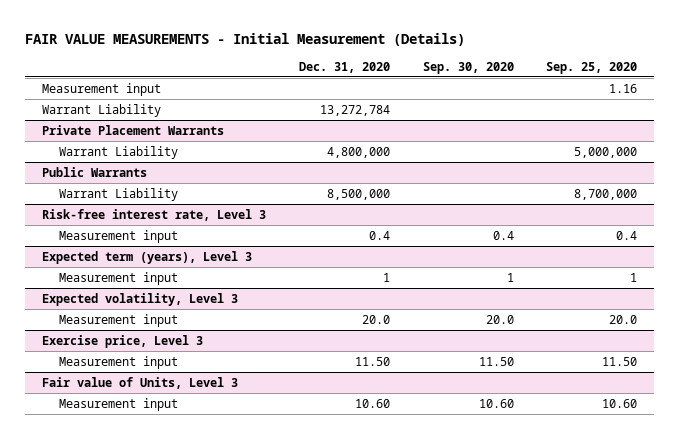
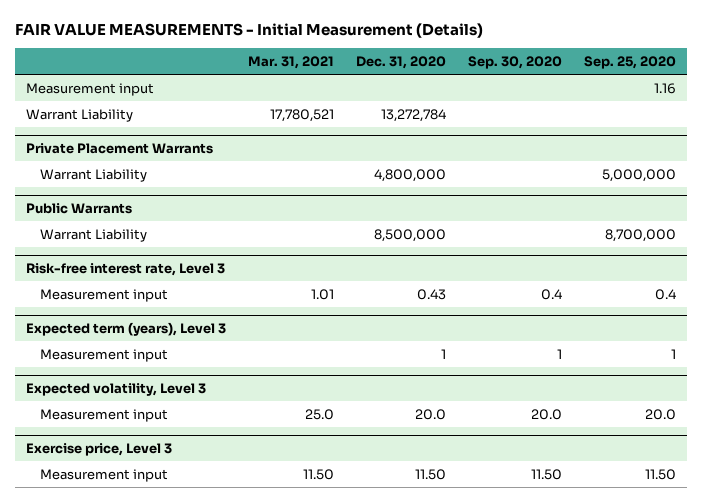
none -> [247,55,334,69] Mar. 31, 2021
[368,230,390,240] 0.4 -> [417,288,447,300] 0.43
[41,376,238,389] Fair value of Units, Level 3 -> none
[58,397,178,411] Measurement input -> none

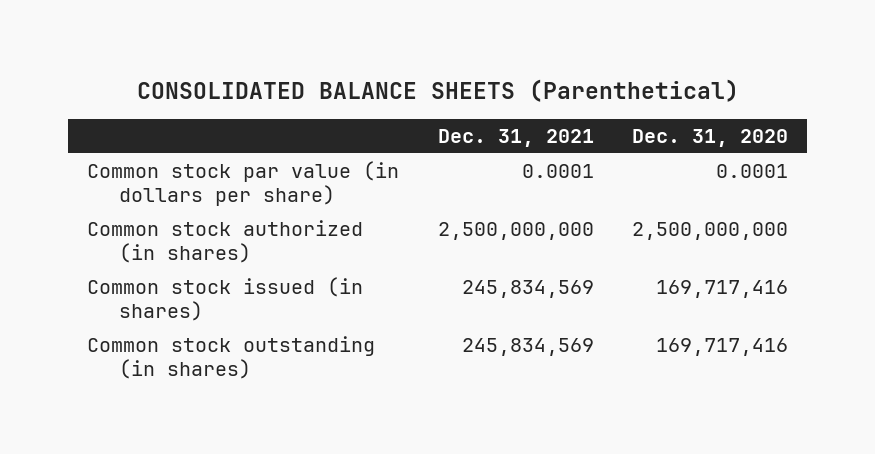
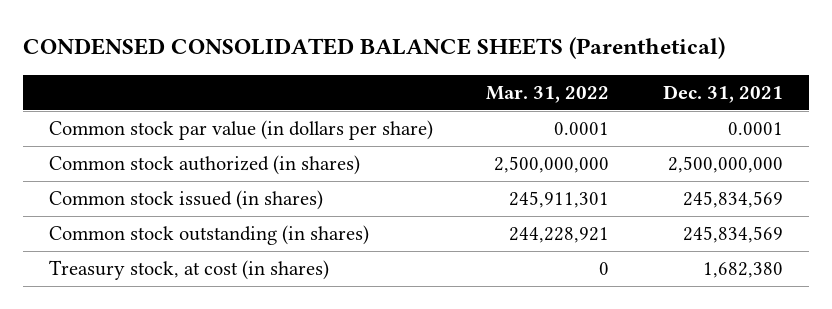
[136,79,739,103] CONSOLIDATED BALANCE SHEETS (Parenthetical) -> [22,37,725,60] CONDENSED CONSOLIDATED BALANCE SHEETS (Parenthetical)
[632,129,789,148] Dec. 31, 2020 -> none
none -> [486,85,610,103] Mar. 31, 2022
none -> [49,260,330,281] Treasury stock, at cost (in shares)

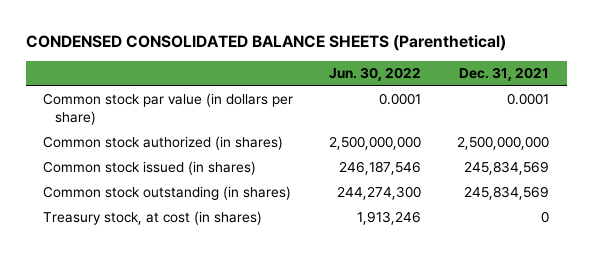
[486,85,610,103] Mar. 31, 2022 -> none
none -> [329,67,422,82] Jun. 30, 2022
[702,262,783,279] 1,682,380 -> [540,211,549,224] 0

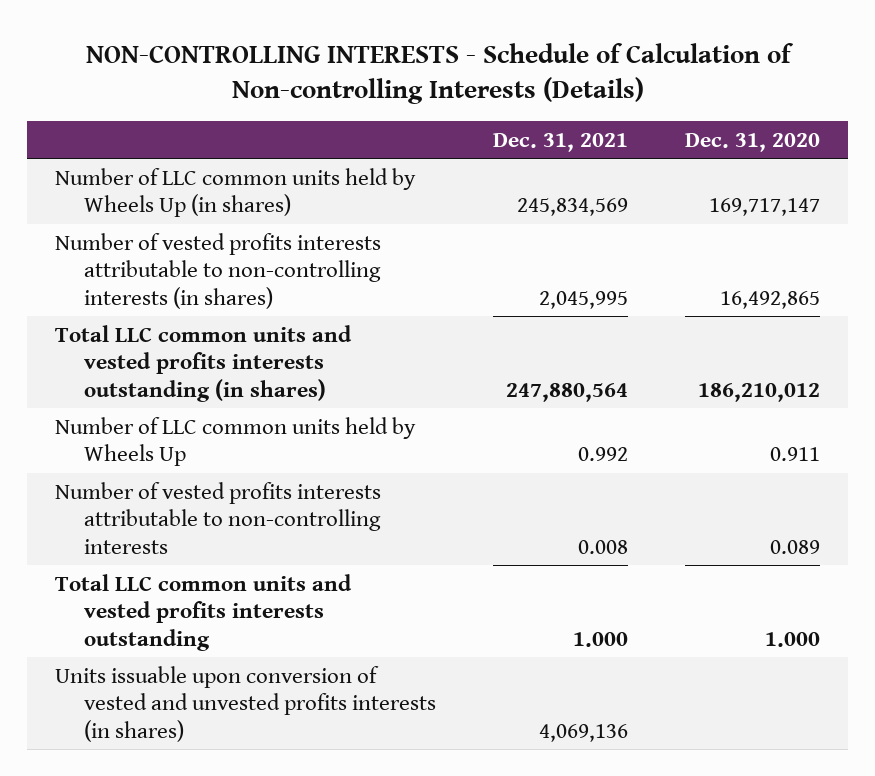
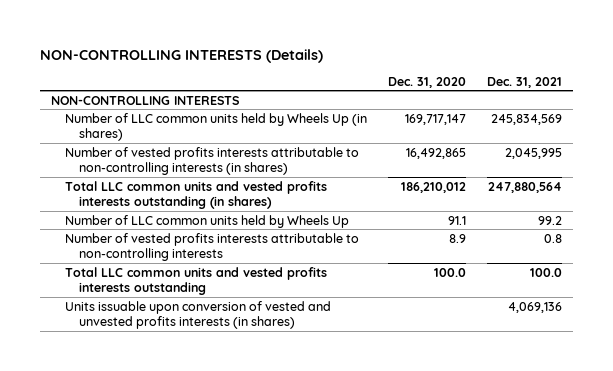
[85,42,794,105] NON-CONTROLLING INTERESTS - Schedule of Calculation of Non-controlling Interests (Details) -> [40,48,324,63] NON-CONTROLLING INTERESTS (Details)
none -> [50,95,239,105] NON-CONTROLLING INTERESTS
[578,447,629,462] 0.992 -> [538,215,563,225] 99.2
[769,447,820,462] 0.911 -> [448,215,467,225] 91.1
[578,539,629,554] 0.008 -> [544,233,563,243] 0.8
[769,539,820,554] 0.089 -> [449,233,467,243] 8.9
[573,631,629,647] 1.000 -> [530,267,563,277] 100.0
[764,631,820,647] 1.000 -> [434,267,467,277] 100.0

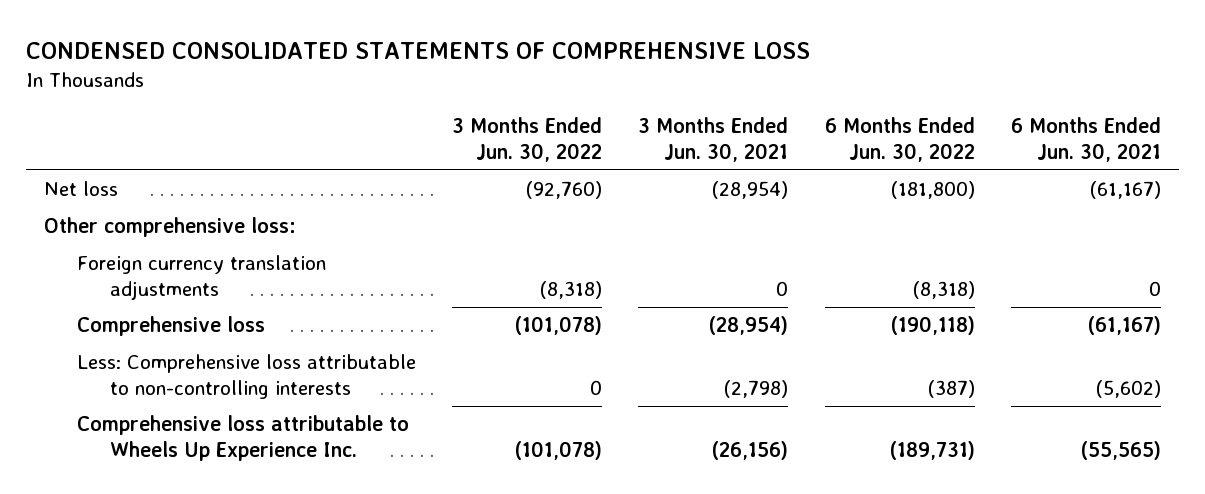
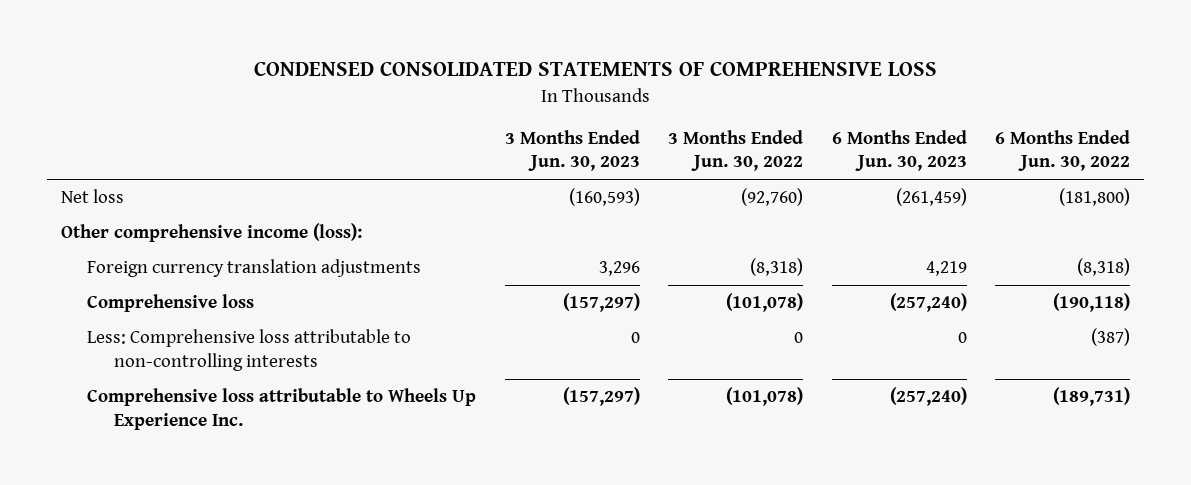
[638,117,789,162] 3 Months Ended Jun. 30, 2021 -> none
[1010,117,1161,162] 6 Months Ended Jun. 30, 2021 -> none
none -> [504,129,640,172] 3 Months Ended Jun. 30, 2023
none -> [831,129,967,172] 6 Months Ended Jun. 30, 2023
[44,217,297,238] Other comprehensive loss: -> [61,223,363,243] Other comprehensive income (loss):

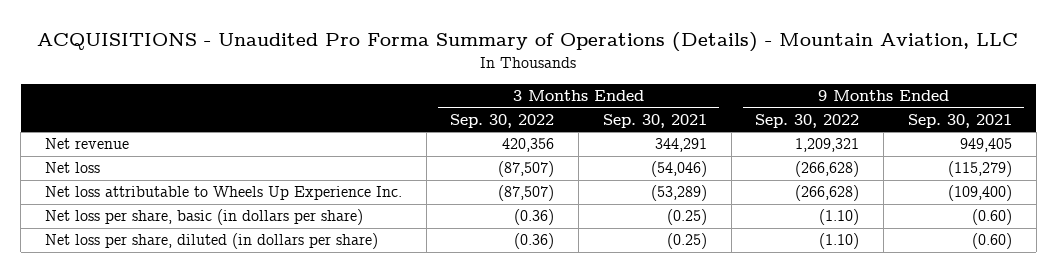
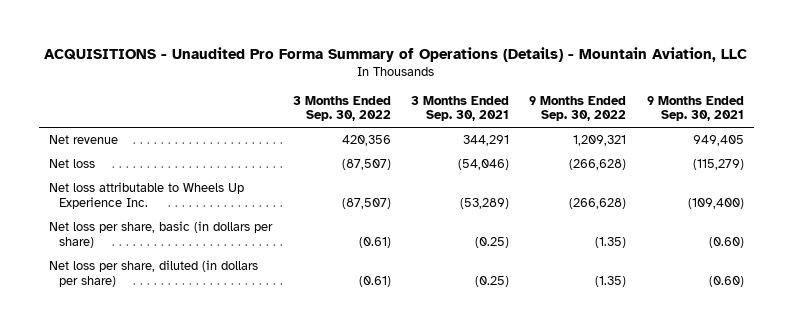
[514,209,555,226] (0.36) -> [358,237,391,249] (0.61)
[819,209,860,226] (1.10) -> [595,237,627,249] (1.35)
[514,233,555,250] (0.36) -> [358,276,391,288] (0.61)
[819,233,860,250] (1.10) -> [595,276,627,288] (1.35)

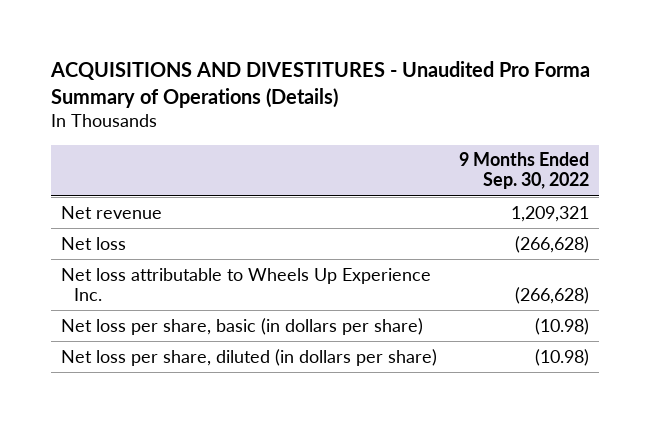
[44,46,748,62] ACQUISITIONS - Unaudited Pro Forma Summary of Operations (Details) - Mountain Aviation, LLC -> [49,61,590,109] ACQUISITIONS AND DIVESTITURES - Unaudited Pro Forma Summary of Operations (Details)
[292,95,391,122] 3 Months Ended Sep. 30, 2022 -> none
[410,95,509,122] 3 Months Ended Sep. 30, 2021 -> none
[646,95,744,122] 9 Months Ended Sep. 30, 2021 -> none
[595,237,627,249] (1.35) -> [534,317,589,335] (10.98)
[595,276,627,288] (1.35) -> [534,348,589,366] (10.98)

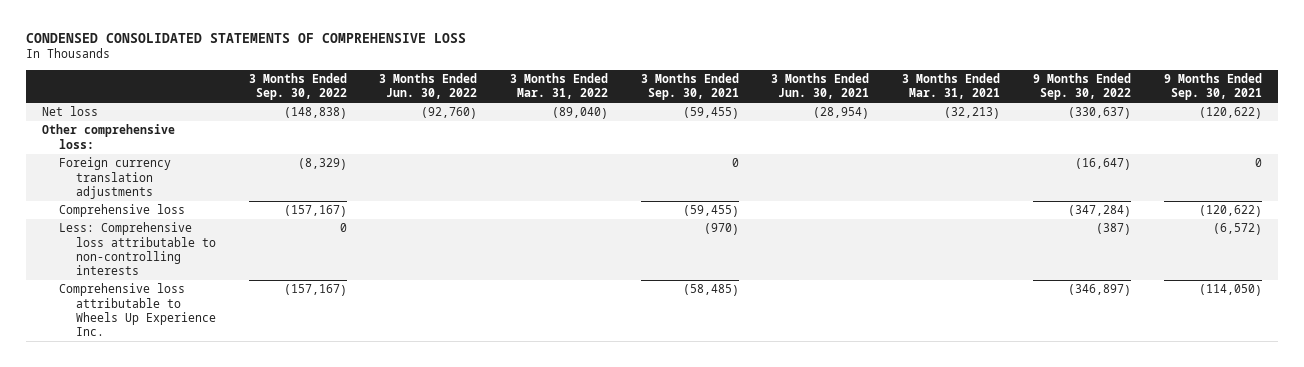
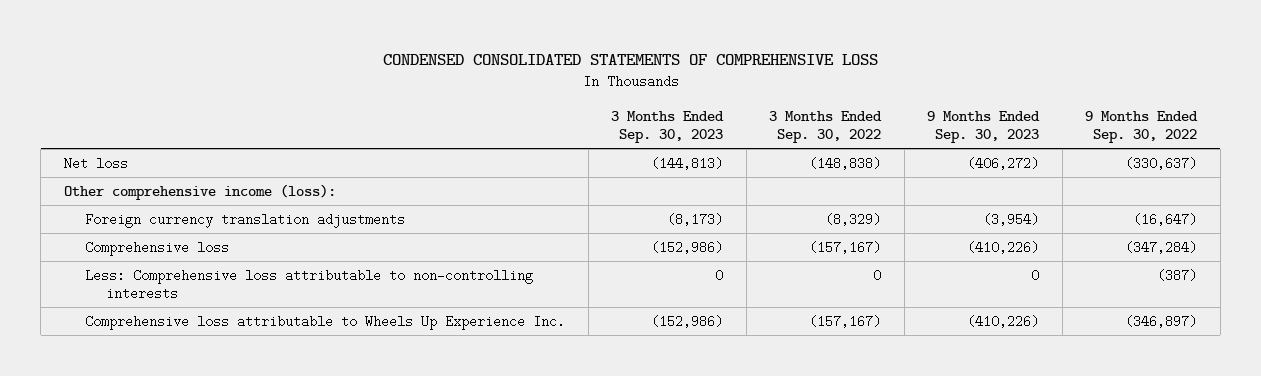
[379,72,478,100] 3 Months Ended Jun. 30, 2022 -> none
[510,72,609,100] 3 Months Ended Mar. 31, 2022 -> none
[640,72,739,101] 3 Months Ended Sep. 30, 2021 -> none
[771,72,870,100] 3 Months Ended Jun. 30, 2021 -> none
[902,72,1001,100] 3 Months Ended Mar. 31, 2021 -> none
[1163,72,1262,101] 9 Months Ended Sep. 30, 2021 -> none
none -> [611,110,725,144] 3 Months Ended Sep. 30, 2023
none -> [927,110,1041,144] 9 Months Ended Sep. 30, 2023
[41,124,175,149] Other comprehensive loss: -> [63,183,336,200] Other comprehensive income (loss):

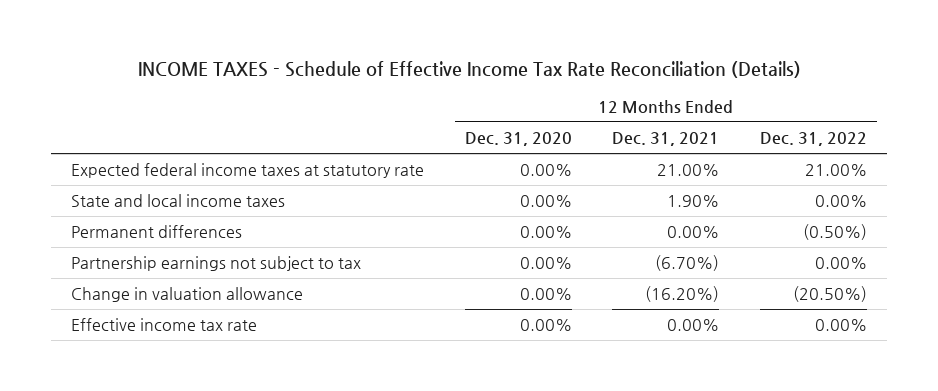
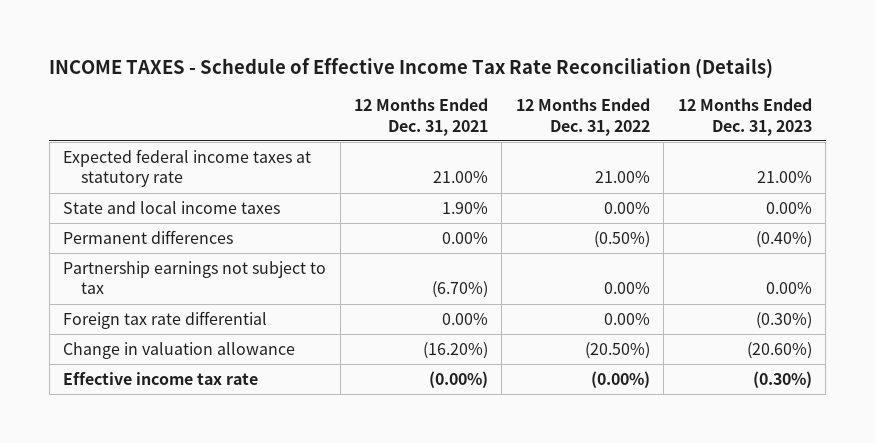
[464,132,572,147] Dec. 31, 2020 -> none
none -> [677,98,812,136] 12 Months Ended Dec. 31, 2023
none -> [63,311,268,330] Foreign tax rate differential
[667,319,720,332] 0.00% -> [429,371,489,389] (0.00%)
[814,319,867,332] 0.00% -> [590,371,650,389] (0.00%)

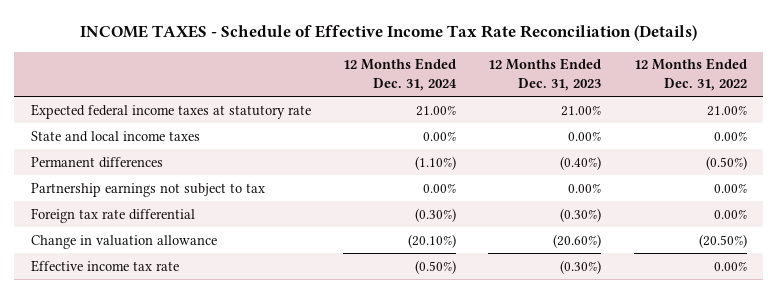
[354,98,489,136] 12 Months Ended Dec. 31, 2021 -> none
none -> [342,58,457,92] 12 Months Ended Dec. 31, 2024
[590,371,650,389] (0.00%) -> [713,260,747,271] 0.00%

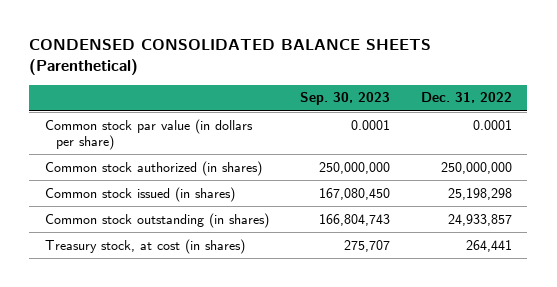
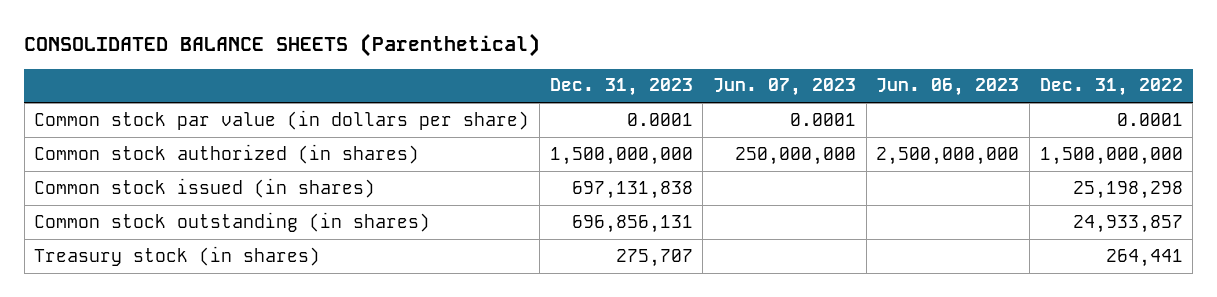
[29,39,432,76] CONDENSED CONSOLIDATED BALANCE SHEETS (Parenthetical) -> [24,33,541,58] CONSOLIDATED BALANCE SHEETS (Parenthetical)
[299,92,390,106] Sep. 30, 2023 -> none
none -> [549,78,693,97] Dec. 31, 2023
none -> [713,78,857,97] Jun. 07, 2023
none -> [876,78,1020,97] Jun. 06, 2023
[440,161,512,174] 250,000,000 -> [1039,146,1183,165] 1,500,000,000
[44,238,245,254] Treasury stock, at cost (in shares) -> [34,245,321,266] Treasury stock (in shares)

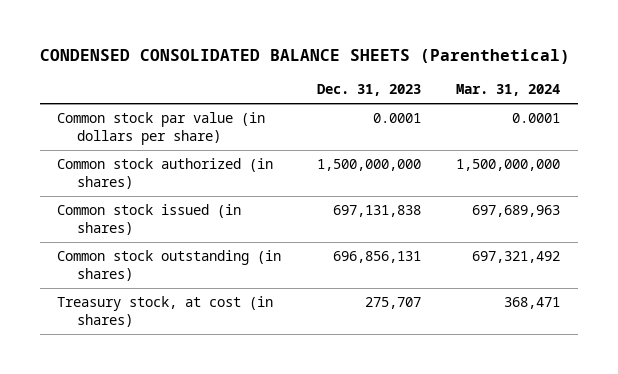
[24,33,541,58] CONSOLIDATED BALANCE SHEETS (Parenthetical) -> [39,49,570,65] CONDENSED CONSOLIDATED BALANCE SHEETS (Parenthetical)
[713,78,857,97] Jun. 07, 2023 -> none
[876,78,1020,97] Jun. 06, 2023 -> none
[1039,78,1183,97] Dec. 31, 2022 -> none
none -> [456,84,561,97] Mar. 31, 2024
[34,245,321,266] Treasury stock (in shares) -> [57,295,274,327] Treasury stock, at cost (in shares)

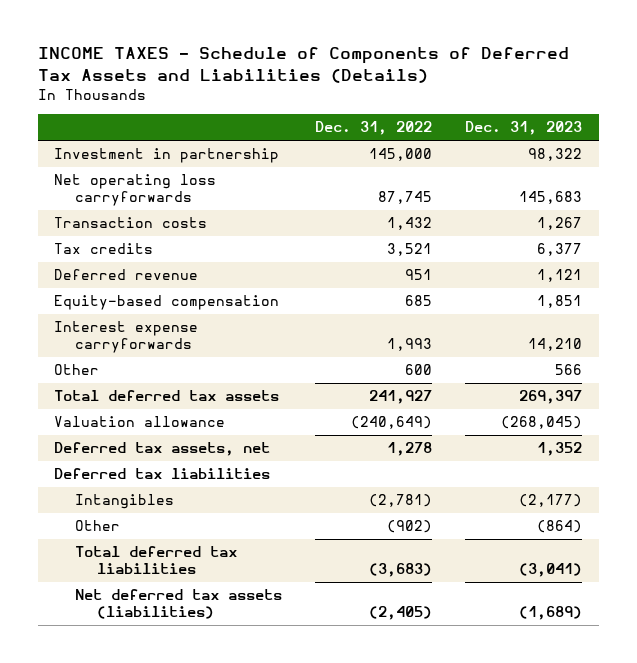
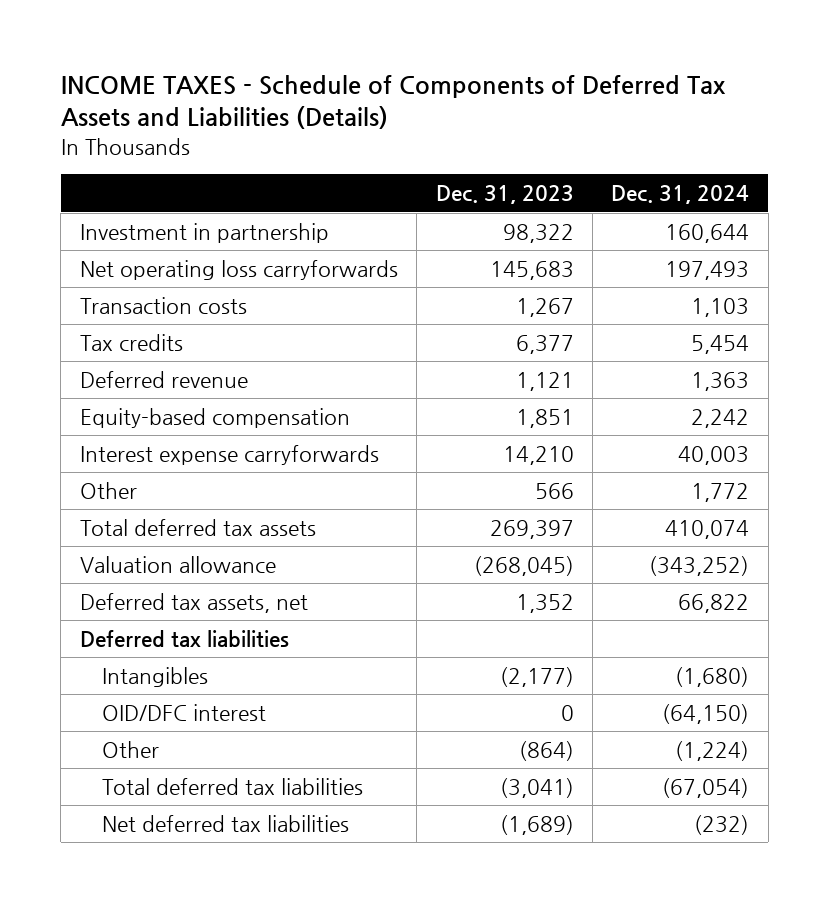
[315,121,433,136] Dec. 31, 2022 -> none
none -> [611,185,750,205] Dec. 31, 2024
none -> [102,703,267,721] OID/DFC interest
[75,589,283,620] Net deferred tax assets (liabilities) -> [102,814,350,832] Net deferred tax liabilities

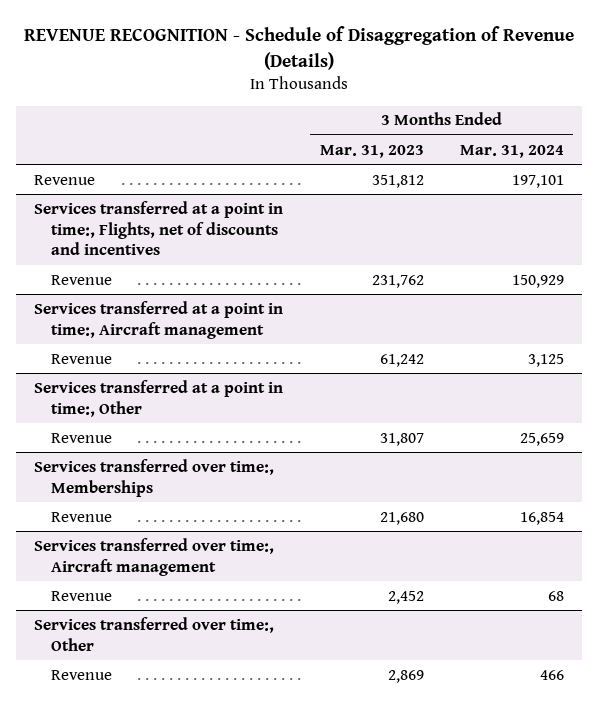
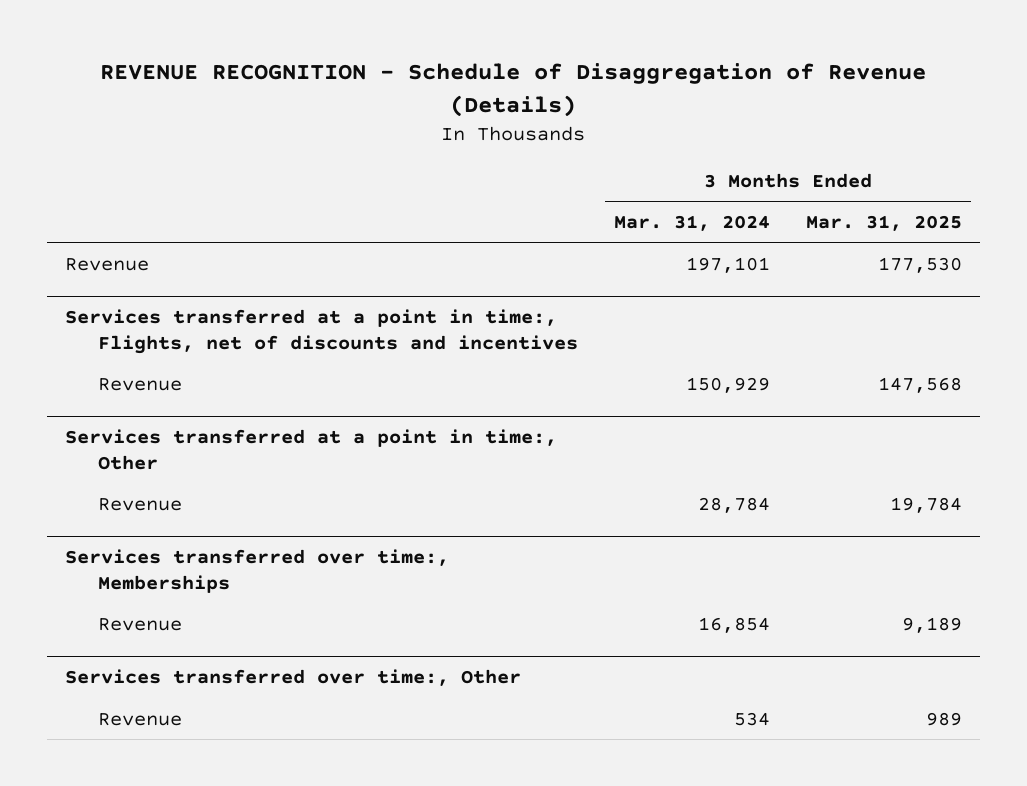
[319,144,424,158] Mar. 31, 2023 -> none
none -> [805,215,962,232] Mar. 31, 2025
[33,300,283,339] Services transferred at a point in time:, Aircraft management -> none
[51,353,113,364] Revenue -> none
[520,432,565,446] 25,659 -> [697,496,770,513] 28,784
[33,537,274,576] Services transferred over time:, Aircraft management -> none
[51,590,113,601] Revenue -> none
[540,669,565,680] 466 -> [733,711,770,726] 534

